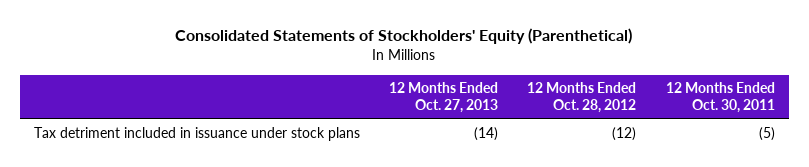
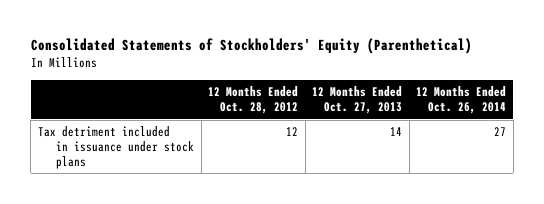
[665,82,775,114] 12 Months Ended Oct. 30, 2011 -> none
none -> [416,86,507,115] 12 Months Ended Oct. 26, 2014
[474,127,499,142] (14) -> [390,127,403,137] 14
[612,127,637,142] (12) -> [286,127,299,137] 12

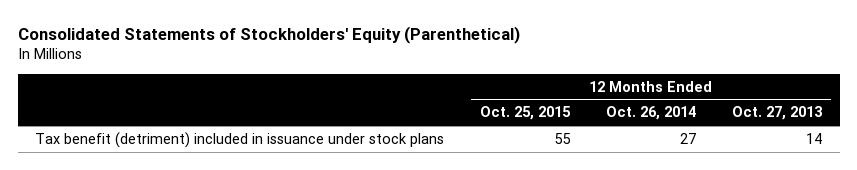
[208,86,299,115] 12 Months Ended Oct. 28, 2012 -> none
none -> [480,106,572,121] Oct. 25, 2015
[37,126,195,170] Tax detriment included in issuance under stock plans -> [35,131,445,148] Tax benefit (detriment) included in issuance under stock plans

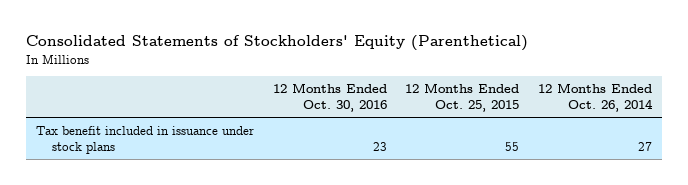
[731,106,822,121] Oct. 27, 2013 -> none
none -> [272,83,387,113] 12 Months Ended Oct. 30, 2016
[35,131,445,148] Tax benefit (detriment) included in issuance under stock plans -> [35,125,254,154] Tax benefit included in issuance under stock plans

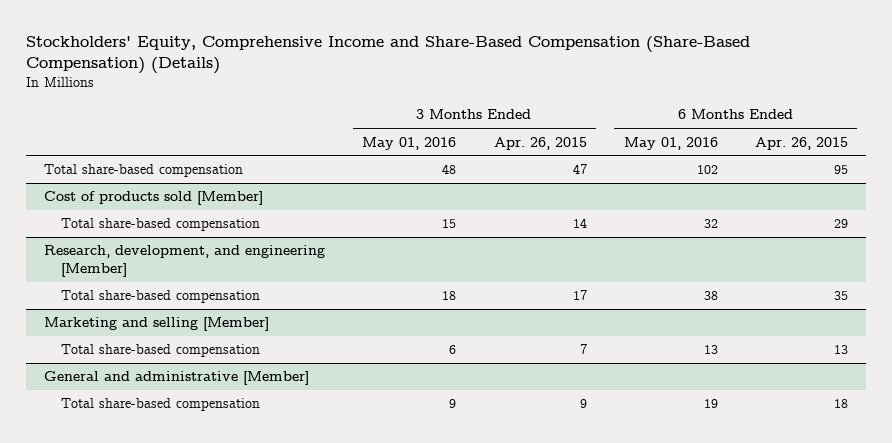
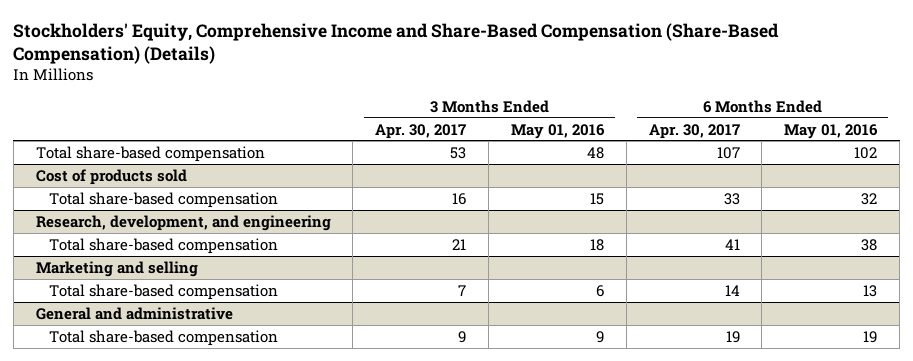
[493,136,587,150] Apr. 26, 2015 -> none
[754,136,848,150] Apr. 26, 2015 -> none
none -> [375,123,467,139] Apr. 30, 2017
none -> [648,123,740,139] Apr. 30, 2017
[44,191,264,206] Cost of products sold [Member] -> [35,168,187,185] Cost of products sold
[44,245,326,278] Research, development, and engineering [Member] -> [35,214,331,231] Research, development, and engineering
[44,317,270,332] Marketing and selling [Member] -> [35,260,198,277] Marketing and selling
[44,371,310,386] General and administrative [Member] -> [35,306,233,320] General and administrative

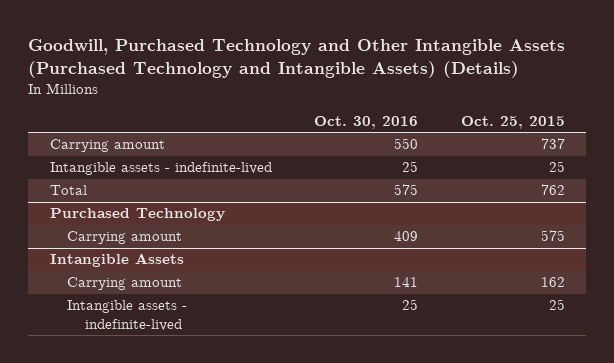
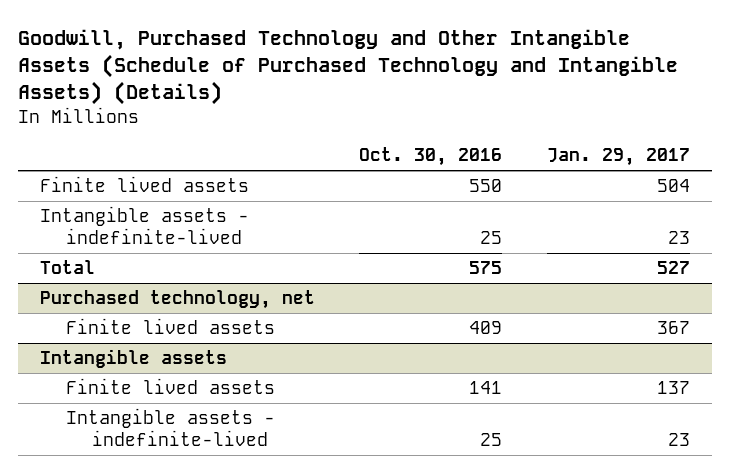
[28,39,566,79] Goodwill, Purchased Technology and Other Intangible Assets (Purchased Technology and Intangible Assets) (Details) -> [17,28,678,106] Goodwill, Purchased Technology and Other Intangible Assets (Schedule of Purchased Technology and Intangible Assets) (Details)
[460,115,565,129] Oct. 25, 2015 -> none
none -> [547,148,691,167] Jan. 29, 2017
[49,139,165,153] Carrying amount -> [39,176,249,193] Finite lived assets
[49,208,225,222] Purchased Technology -> [39,290,315,310] Purchased technology, net
[67,231,183,245] Carrying amount -> [65,318,275,335] Finite lived assets
[49,253,184,268] Intangible Assets -> [39,349,227,369] Intangible assets
[67,277,183,291] Carrying amount -> [65,378,275,395] Finite lived assets

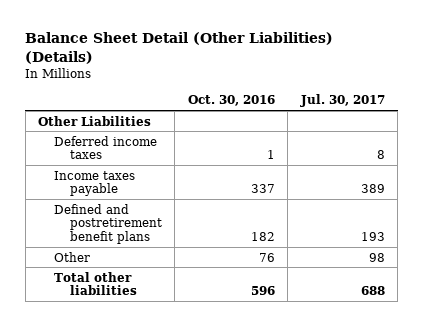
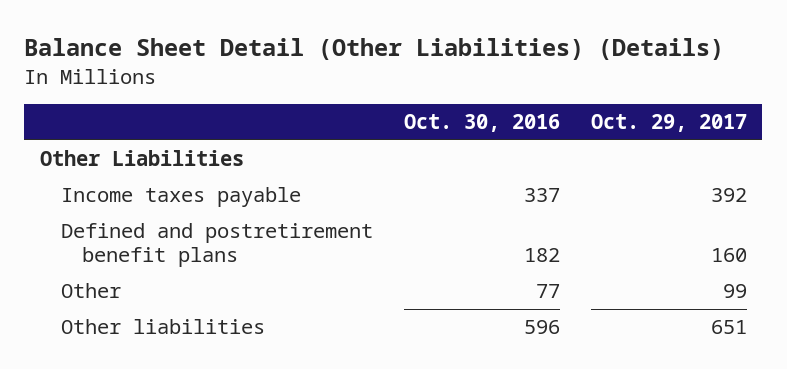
[299,94,385,108] Jul. 30, 2017 -> none
none -> [590,114,747,133] Oct. 29, 2017
[53,135,157,160] Deferred income taxes -> none
[258,252,275,262] 76 -> [535,284,560,299] 77
[53,271,137,296] Total other liabilities -> [61,319,266,335] Other liabilities

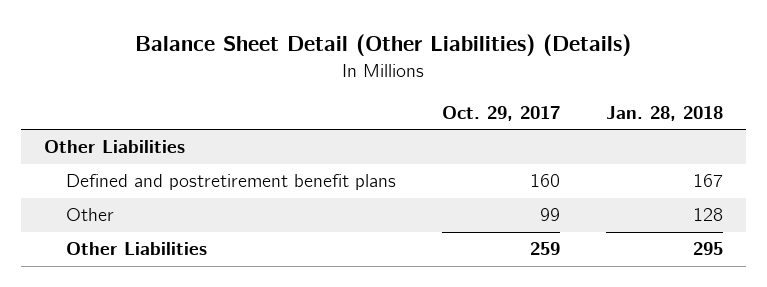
[403,114,560,133] Oct. 30, 2016 -> none
none -> [606,106,724,122] Jan. 28, 2018
[61,187,302,208] Income taxes payable -> none
[61,319,266,335] Other liabilities -> [66,242,208,256] Other Liabilities
[710,320,747,335] 651 -> [530,242,561,256] 259

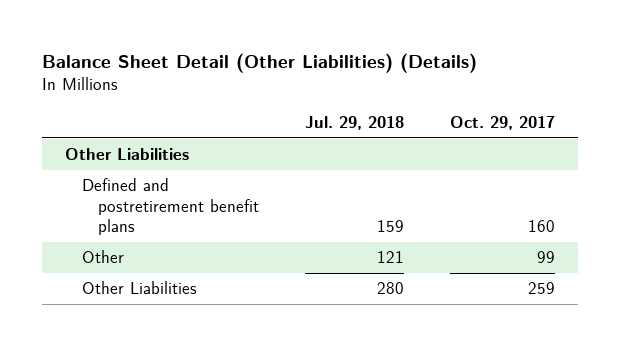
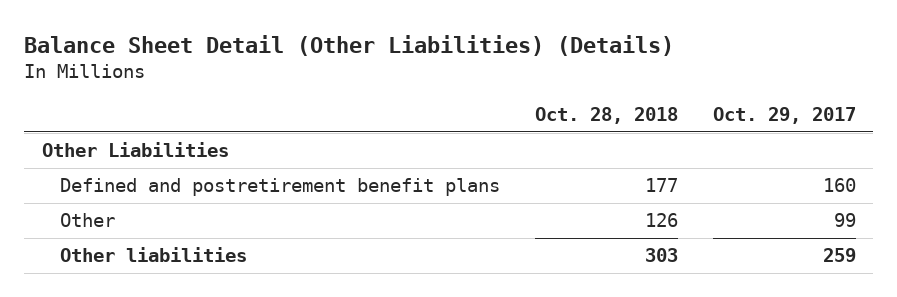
[305,116,405,131] Jul. 29, 2018 -> none
none -> [534,106,678,124] Oct. 28, 2018
[81,281,197,295] Other Liabilities -> [60,247,248,263] Other liabilities

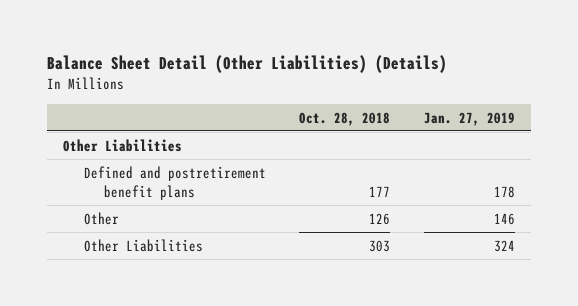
[712,106,856,124] Oct. 29, 2017 -> none
none -> [423,111,515,126] Jan. 27, 2019
[60,247,248,263] Other liabilities -> [83,238,203,252] Other Liabilities

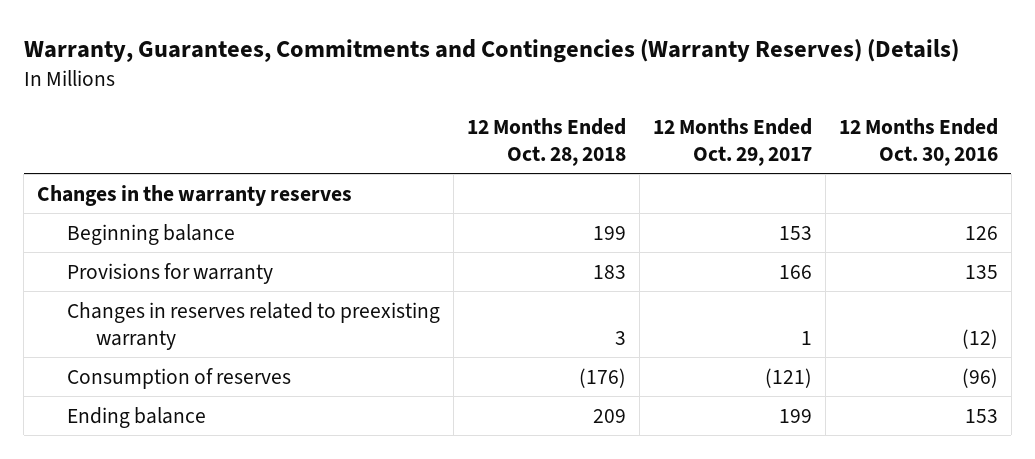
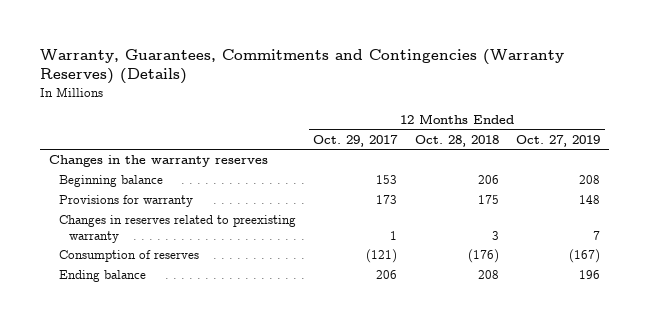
[838,117,998,166] 12 Months Ended Oct. 30, 2016 -> none
none -> [516,134,601,147] Oct. 27, 2019
[592,225,626,240] 199 -> [477,175,499,185] 206
[592,264,626,279] 183 -> [477,195,499,205] 175
[778,264,812,279] 166 -> [376,195,398,205] 173
[592,408,626,423] 209 -> [477,270,499,280] 208
[778,408,812,423] 199 -> [376,270,398,280] 206

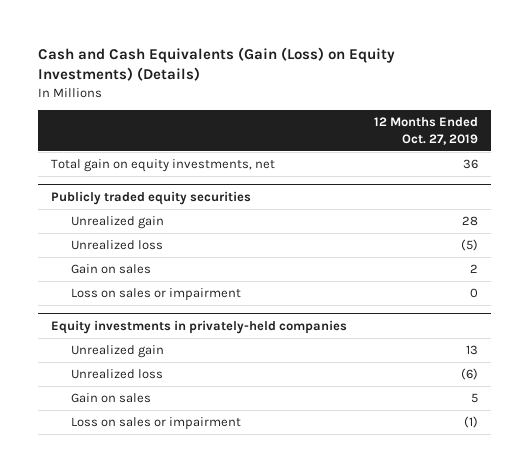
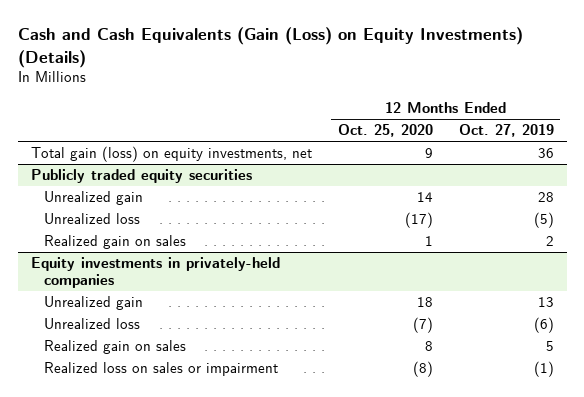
none -> [337,124,433,138] Oct. 25, 2020
[51,159,276,173] Total gain on equity investments, net -> [30,146,312,163] Total gain (loss) on equity investments, net
[71,288,242,302] Loss on sales or impairment -> none
[71,264,152,275] Gain on sales -> [43,235,186,250] Realized gain on sales
[71,393,152,404] Gain on sales -> [43,340,186,355] Realized gain on sales
[71,417,242,431] Loss on sales or impairment -> [43,362,278,377] Realized loss on sales or impairment

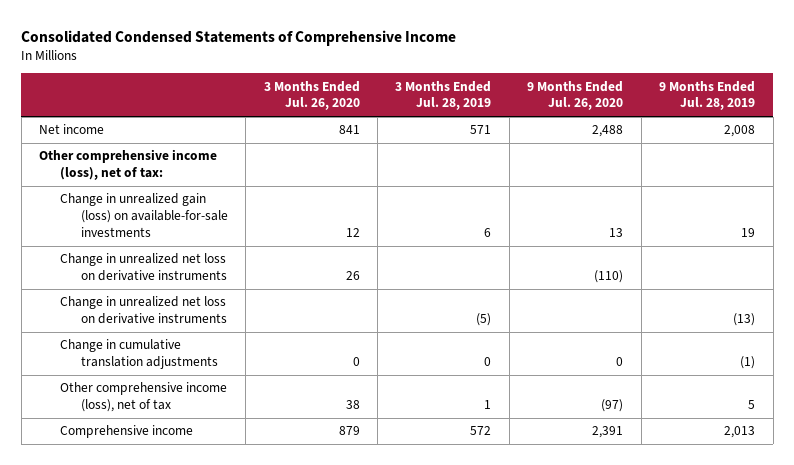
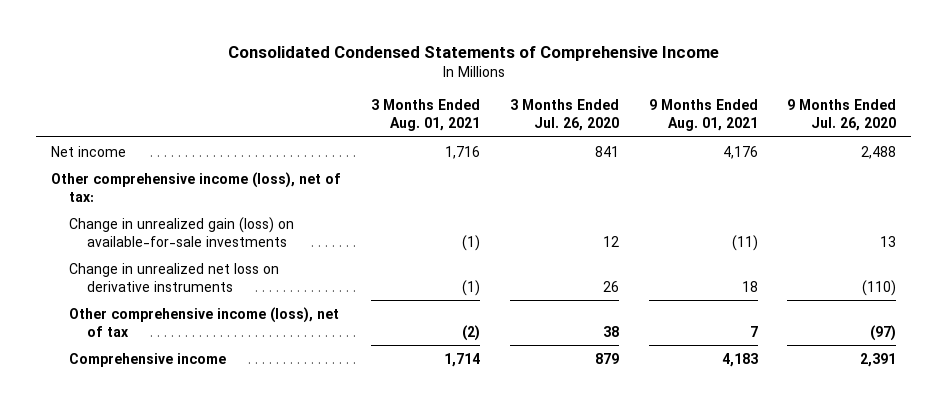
[395,80,492,111] 3 Months Ended Jul. 28, 2019 -> none
[659,80,756,111] 9 Months Ended Jul. 28, 2019 -> none
none -> [370,99,480,132] 3 Months Ended Aug. 01, 2021
none -> [648,99,758,132] 9 Months Ended Aug. 01, 2021
[59,296,227,325] Change in unrealized net loss on derivative instruments -> none
[59,339,218,370] Change in cumulative translation adjustments -> none

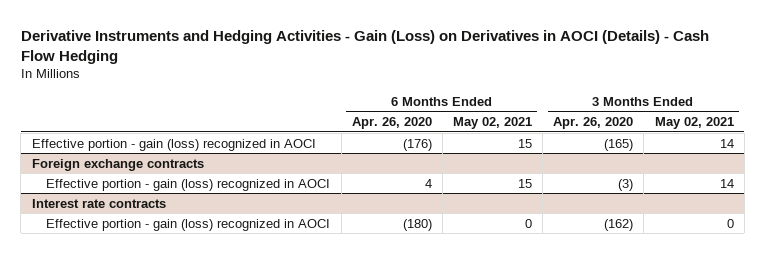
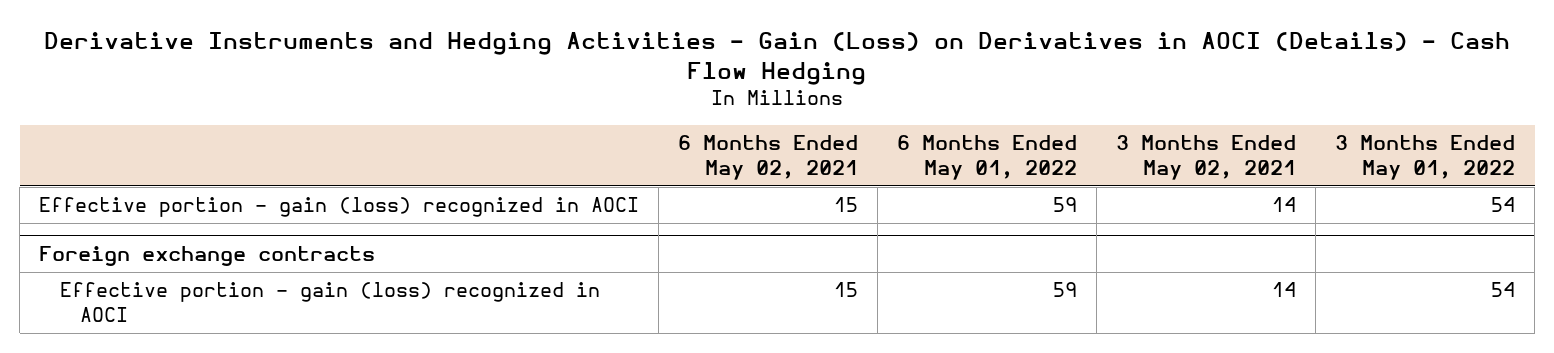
[351,117,432,130] Apr. 26, 2020 -> none
[553,117,634,130] Apr. 26, 2020 -> none
none -> [897,135,1078,181] 6 Months Ended May 01, 2022
none -> [1335,135,1516,181] 3 Months Ended May 01, 2022
[31,198,166,208] Interest rate contracts -> none
[46,218,331,231] Effective portion - gain (loss) recognized in AOCI -> none

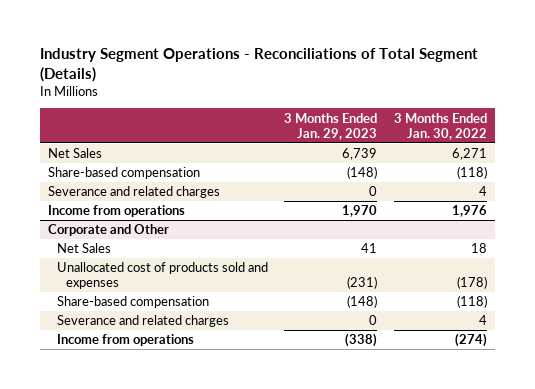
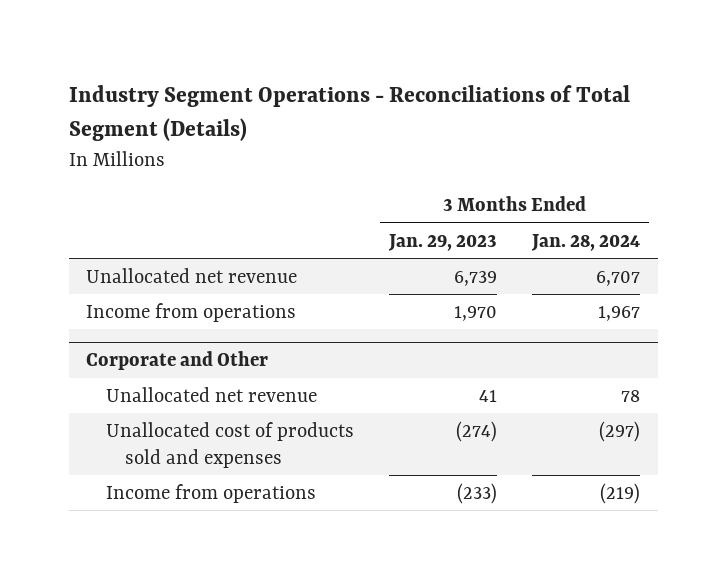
[393,112,487,140] 3 Months Ended Jan. 30, 2022 -> none
none -> [531,233,641,251] Jan. 28, 2024
[47,167,200,180] Share-based compensation -> none
[47,186,220,199] Severance and related charges -> none
[47,148,102,159] Net Sales -> [86,267,298,283] Unallocated net revenue
[56,296,209,309] Share-based compensation -> none
[56,315,229,328] Severance and related charges -> none
[56,243,111,254] Net Sales -> [105,386,317,402] Unallocated net revenue
[347,276,378,290] (231) -> [456,420,498,442] (274)
[345,333,378,348] (338) -> [457,482,498,504] (233)

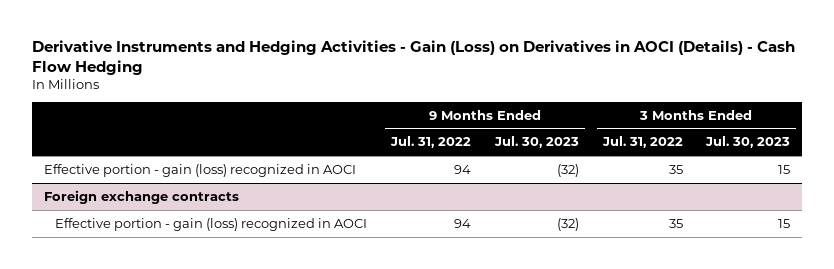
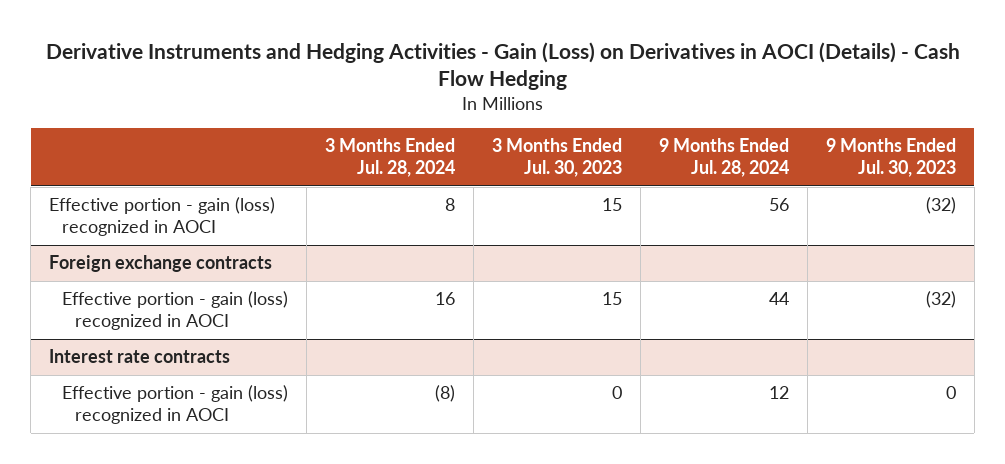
[389,136,471,149] Jul. 31, 2022 -> none
[601,136,683,149] Jul. 31, 2022 -> none
none -> [325,138,456,178] 3 Months Ended Jul. 28, 2024
none -> [659,138,790,178] 9 Months Ended Jul. 28, 2024
none -> [49,349,231,364] Interest rate contracts
none -> [62,385,289,425] Effective portion - gain (loss) recognized in AOCI

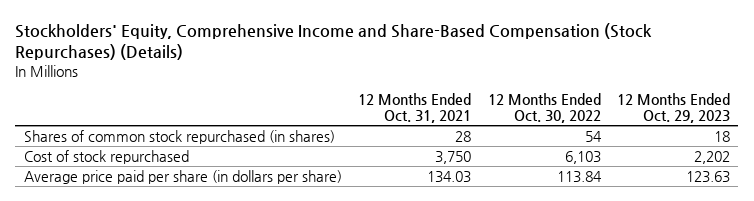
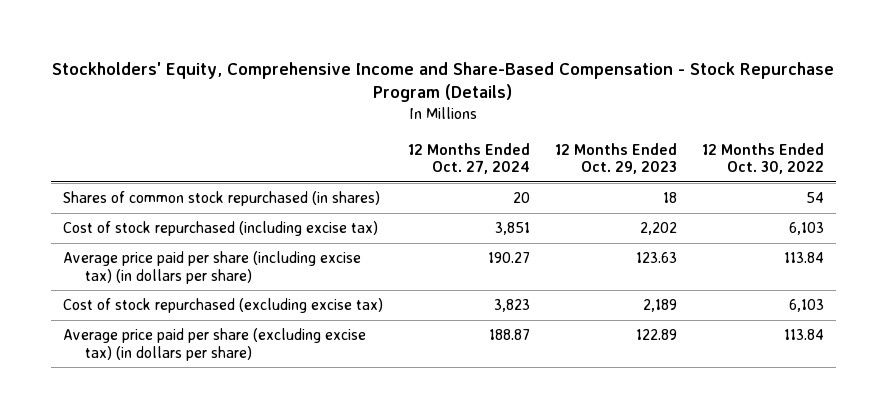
[15,23,653,61] Stockholders' Equity, Comprehensive Income and Share-Based Compensation (Stock Repurchases) (Details) -> [52,61,835,103] Stockholders' Equity, Comprehensive Income and Share-Based Compensation - Stock Repurchase Program (Details)
[358,92,472,124] 12 Months Ended Oct. 31, 2021 -> none
none -> [407,142,530,175] 12 Months Ended Oct. 27, 2024
[23,149,189,164] Cost of stock repurchased -> [63,221,379,237] Cost of stock repurchased (including excise tax)
[23,169,342,184] Average price paid per share (in dollars per share) -> [63,251,362,284] Average price paid per share (including excise tax) (in dollars per share)
none -> [63,298,384,314] Cost of stock repurchased (excluding excise tax)
none -> [63,328,367,361] Average price paid per share (excluding excise tax) (in dollars per share)

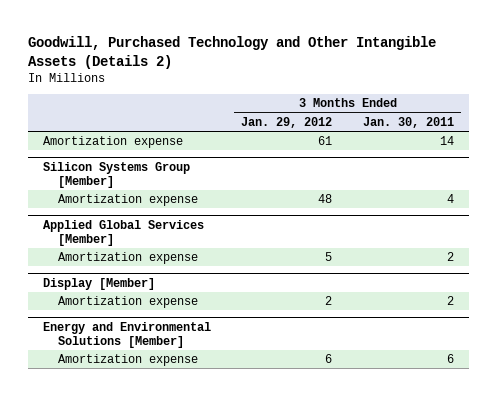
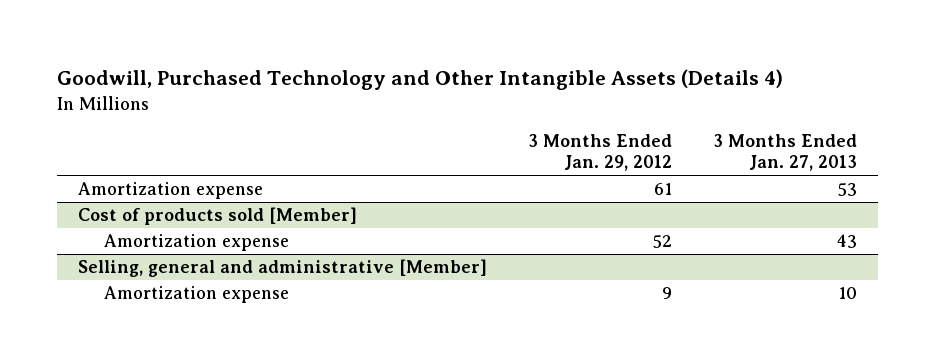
[27,35,436,69] Goodwill, Purchased Technology and Other Intangible Assets (Details 2) -> [57,69,784,91] Goodwill, Purchased Technology and Other Intangible Assets (Details 4)
[362,116,454,128] Jan. 30, 2011 -> none
none -> [713,134,858,172] 3 Months Ended Jan. 27, 2013
[42,161,190,189] Silicon Systems Group [Member] -> none
[42,219,204,247] Applied Global Services [Member] -> none
[42,277,155,290] Display [Member] -> none
[57,296,198,309] Amortization expense -> none
[42,321,211,349] Energy and Environmental Solutions [Member] -> none
[57,354,198,367] Amortization expense -> none
none -> [77,207,357,226] Cost of products sold [Member]
[318,194,333,204] 48 -> [652,235,673,249] 52
none -> [77,259,487,278] Selling, general and administrative [Member]
[325,252,333,262] 5 -> [662,287,673,300] 9

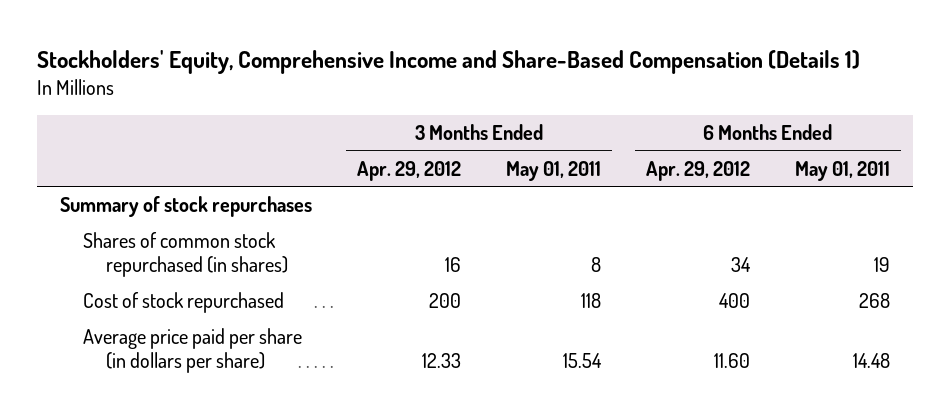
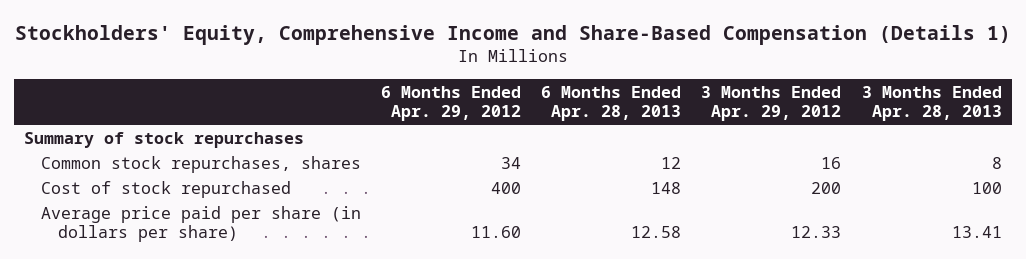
[505,160,601,181] May 01, 2011 -> none
[795,160,891,181] May 01, 2011 -> none
none -> [541,85,682,122] 6 Months Ended Apr. 28, 2013
none -> [861,85,1002,122] 3 Months Ended Apr. 28, 2013
[82,232,289,278] Shares of common stock repurchased (in shares) -> [41,155,362,173] Common stock repurchases, shares

